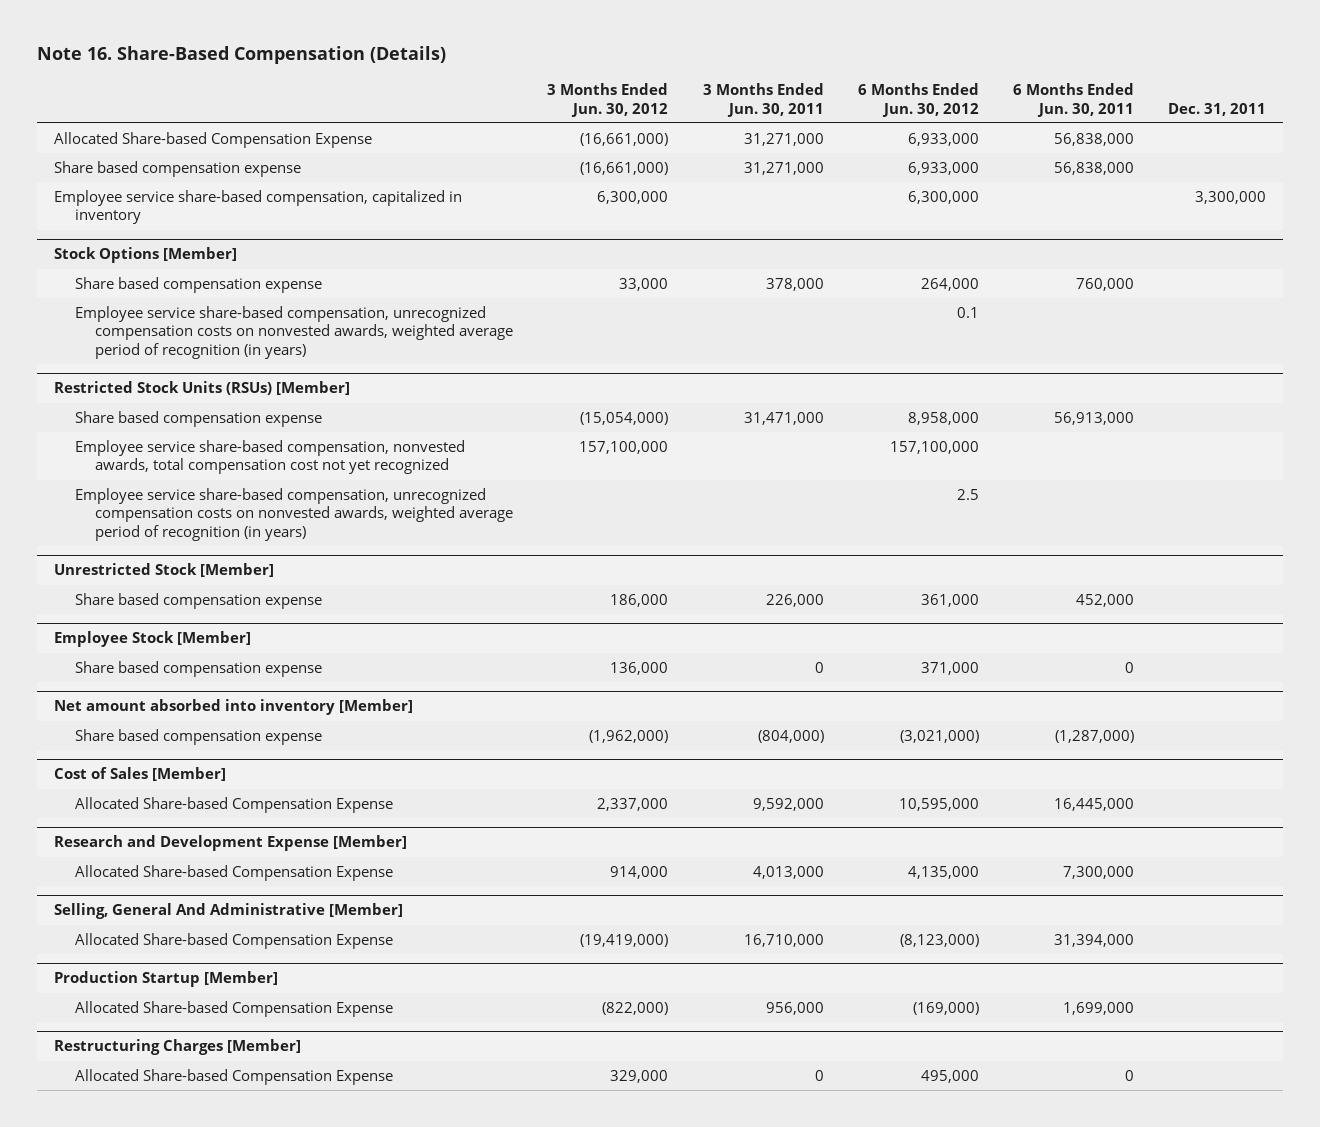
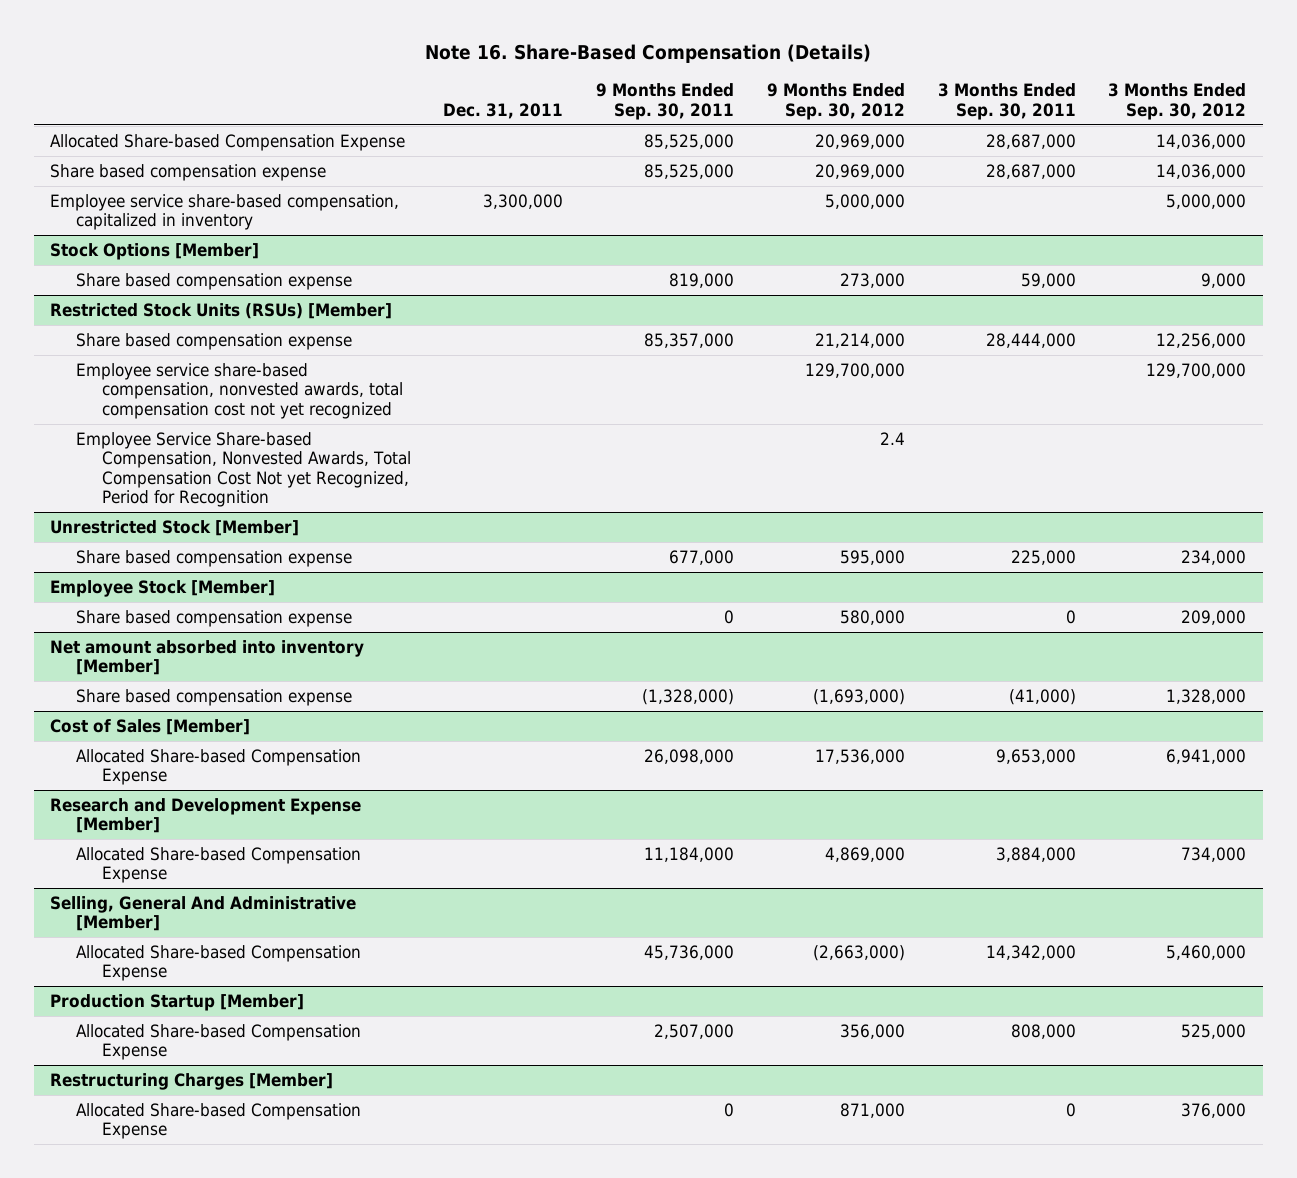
[547,83,669,117] 3 Months Ended Jun. 30, 2012 -> none
[702,83,824,117] 3 Months Ended Jun. 30, 2011 -> none
[857,83,979,117] 6 Months Ended Jun. 30, 2012 -> none
[1013,83,1135,117] 6 Months Ended Jun. 30, 2011 -> none
none -> [596,83,735,120] 9 Months Ended Sep. 30, 2011
none -> [766,83,905,120] 9 Months Ended Sep. 30, 2012
none -> [937,83,1076,120] 3 Months Ended Sep. 30, 2011
none -> [1108,83,1247,120] 3 Months Ended Sep. 30, 2012
[74,306,514,359] Employee service share-based compensation, unrecognized compensation costs on nonvested awards, weighted average period of recognition (in years) -> none
[74,488,514,541] Employee service share-based compensation, unrecognized compensation costs on nonvested awards, weighted average period of recognition (in years) -> [75,431,411,508] Employee Service Share-based Compensation, Nonvested Awards, Total Compensation Cost Not yet Recognized, Period for Recognition

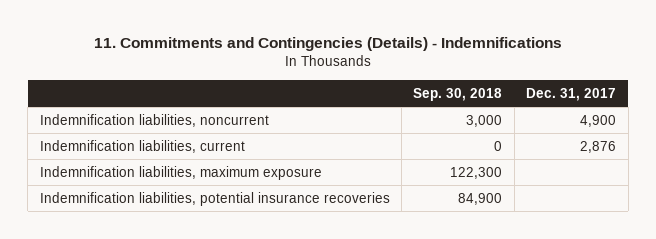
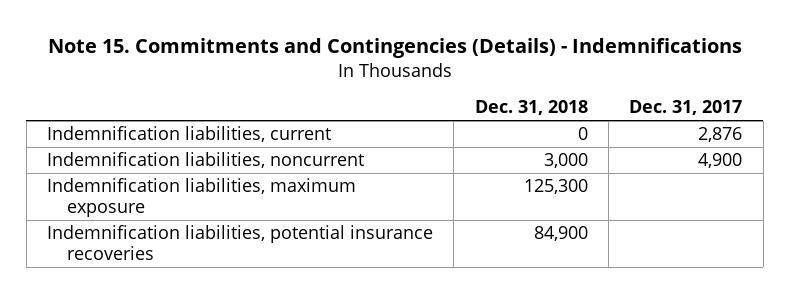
[93,37,562,52] 11. Commitments and Contingencies (Details) - Indemnifications -> [47,38,742,59] Note 15. Commitments and Contingencies (Details) - Indemnifications
[413,87,503,101] Sep. 30, 2018 -> none
none -> [474,100,588,116] Dec. 31, 2018
[39,113,269,127] Indemnification liabilities, noncurrent -> [46,152,364,169] Indemnification liabilities, noncurrent

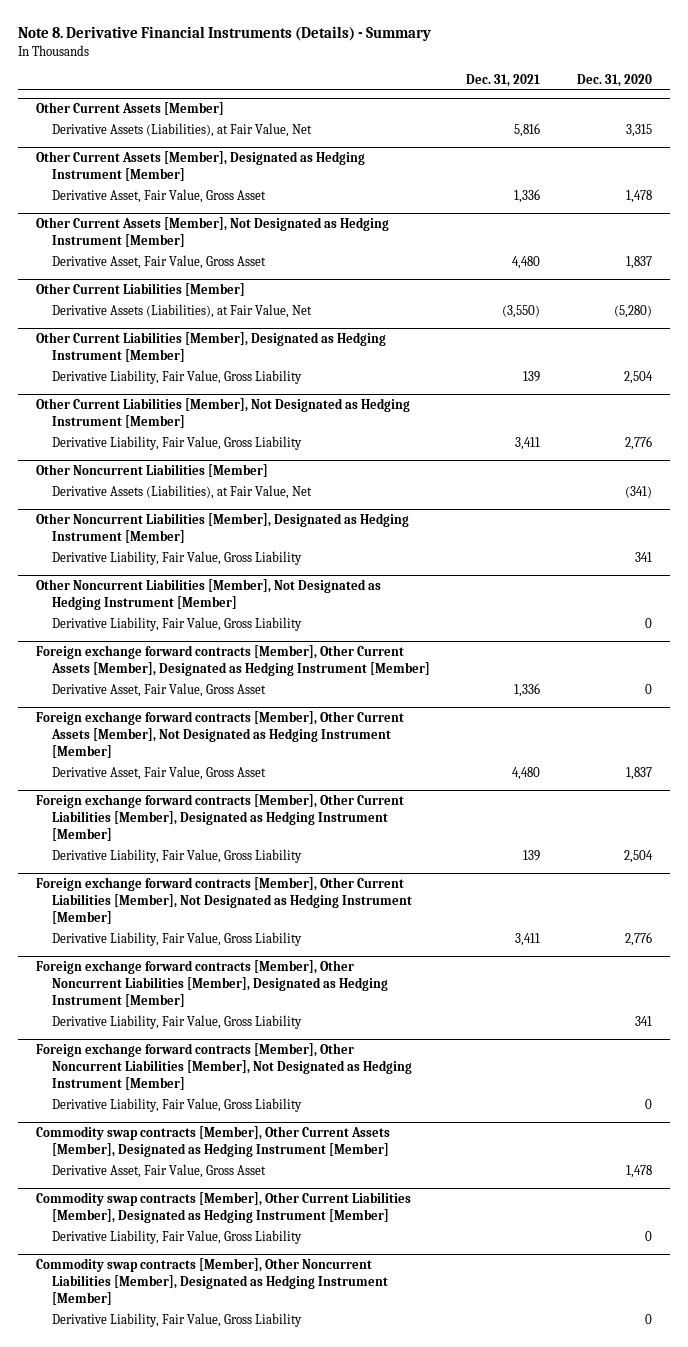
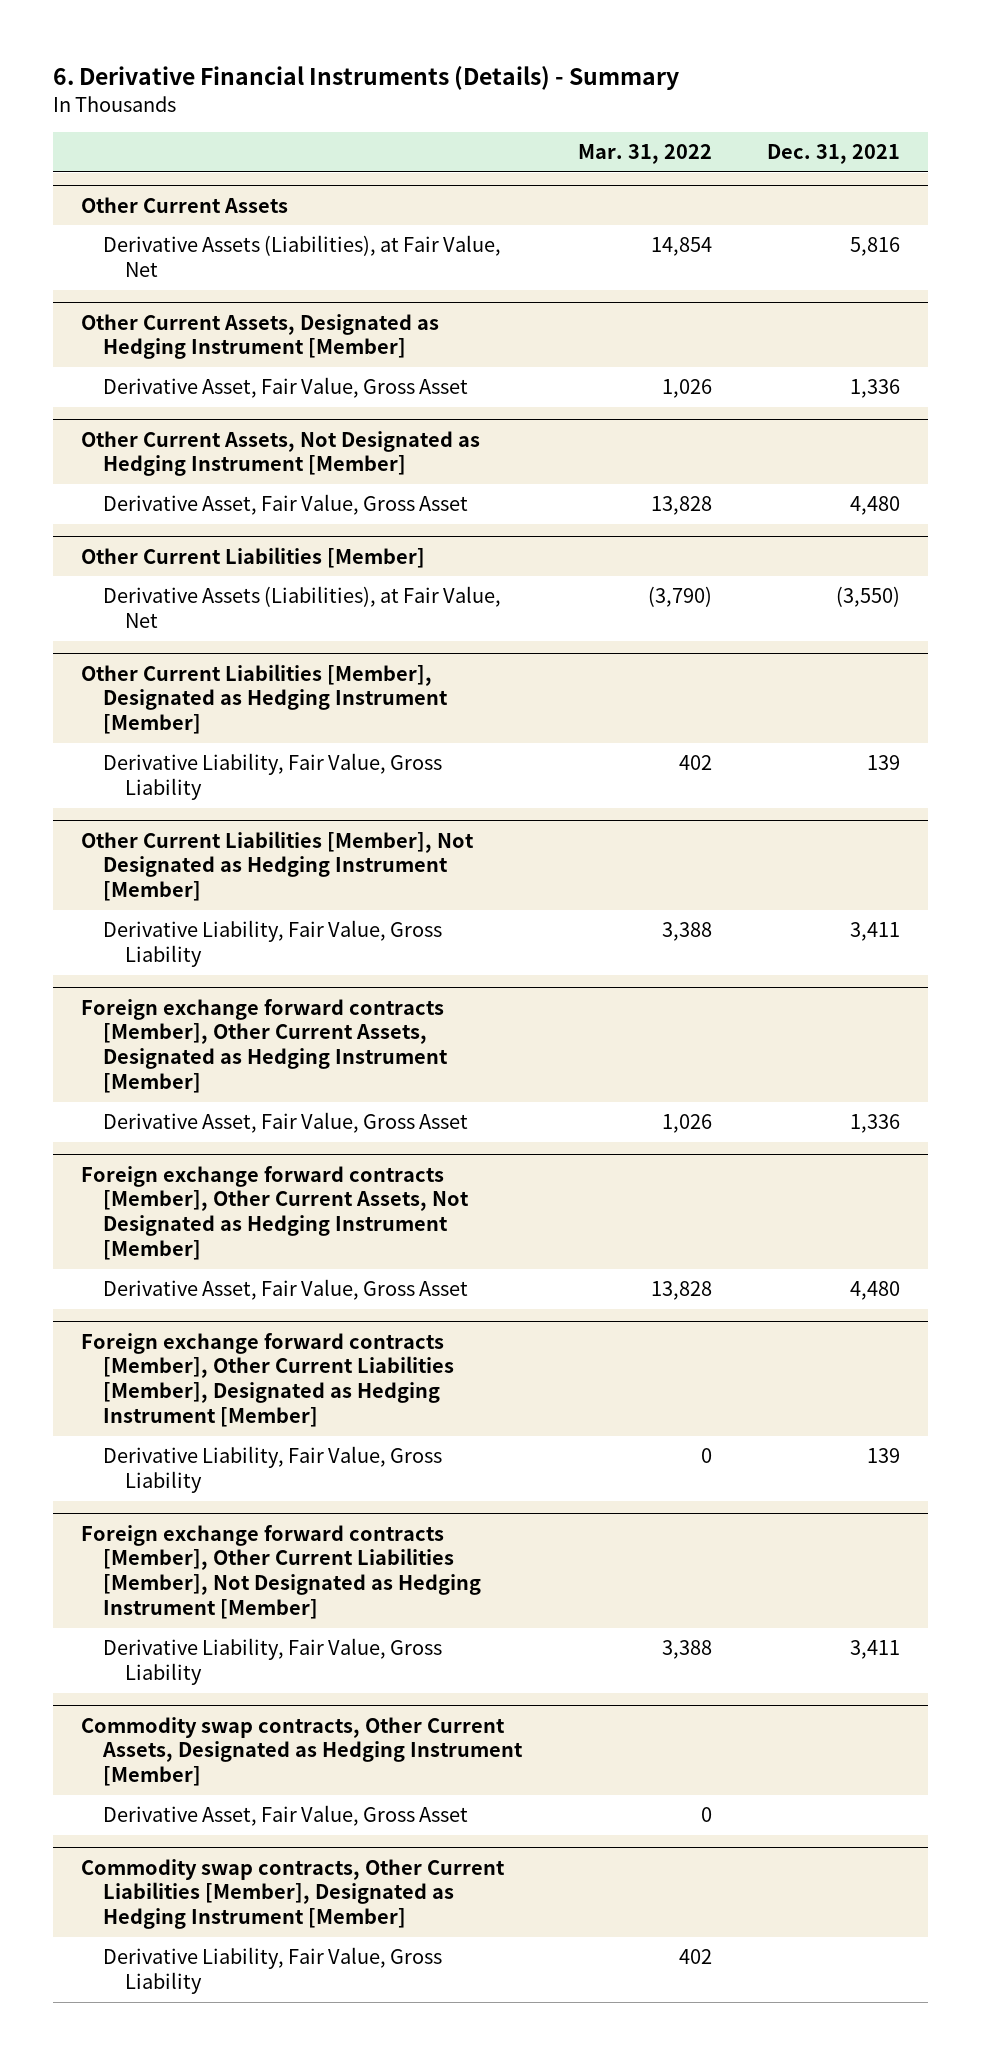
[17,26,431,42] Note 8. Derivative Financial Instruments (Details) - Summary -> [53,65,680,90] 6. Derivative Financial Instruments (Details) - Summary
[576,73,652,87] Dec. 31, 2020 -> none
none -> [577,144,712,165] Mar. 31, 2022
[36,102,225,116] Other Current Assets [Member] -> [81,196,289,213] Other Current Assets
[36,151,366,181] Other Current Assets [Member], Designated as Hedging Instrument [Member] -> [81,313,440,360] Other Current Assets, Designated as Hedging Instrument [Member]
[36,217,390,247] Other Current Assets [Member], Not Designated as Hedging Instrument [Member] -> [81,430,481,477] Other Current Assets, Not Designated as Hedging Instrument [Member]
[36,464,269,478] Other Noncurrent Liabilities [Member] -> none
[52,484,313,499] Derivative Assets (Liabilities), at Fair Value, Net -> none
[36,513,410,543] Other Noncurrent Liabilities [Member], Designated as Hedging Instrument [Member] -> none
[52,550,303,565] Derivative Liability, Fair Value, Gross Liability -> none
[36,579,382,610] Other Noncurrent Liabilities [Member], Not Designated as Hedging Instrument [Member] -> none
[52,616,303,631] Derivative Liability, Fair Value, Gross Liability -> none
[36,645,431,676] Foreign exchange forward contracts [Member], Other Current Assets [Member], Designated as Hedging Instrument [Member] -> [81,998,449,1093] Foreign exchange forward contracts [Member], Other Current Assets, Designated as Hedging Instrument [Member]
[36,711,405,758] Foreign exchange forward contracts [Member], Other Current Assets [Member], Not Designated as Hedging Instrument [Member] -> [81,1165,470,1260] Foreign exchange forward contracts [Member], Other Current Assets, Not Designated as Hedging Instrument [Member]
[36,960,389,1007] Foreign exchange forward contracts [Member], Other Noncurrent Liabilities [Member], Designated as Hedging Instrument [Member] -> none
[52,1014,303,1029] Derivative Liability, Fair Value, Gross Liability -> none
[36,1043,413,1090] Foreign exchange forward contracts [Member], Other Noncurrent Liabilities [Member], Not Designated as Hedging Instrument [Member] -> none
[52,1097,303,1112] Derivative Liability, Fair Value, Gross Liability -> none
[36,1126,391,1157] Commodity swap contracts [Member], Other Current Assets [Member], Designated as Hedging Instrument [Member] -> [81,1716,524,1787] Commodity swap contracts, Other Current Assets, Designated as Hedging Instrument [Member]
[36,1192,412,1223] Commodity swap contracts [Member], Other Current Liabilities [Member], Designated as Hedging Instrument [Member] -> [81,1858,506,1930] Commodity swap contracts, Other Current Liabilities [Member], Designated as Hedging Instrument [Member]
[36,1258,389,1305] Commodity swap contracts [Member], Other Noncurrent Liabilities [Member], Designated as Hedging Instrument [Member] -> none
[52,1312,303,1327] Derivative Liability, Fair Value, Gross Liability -> none

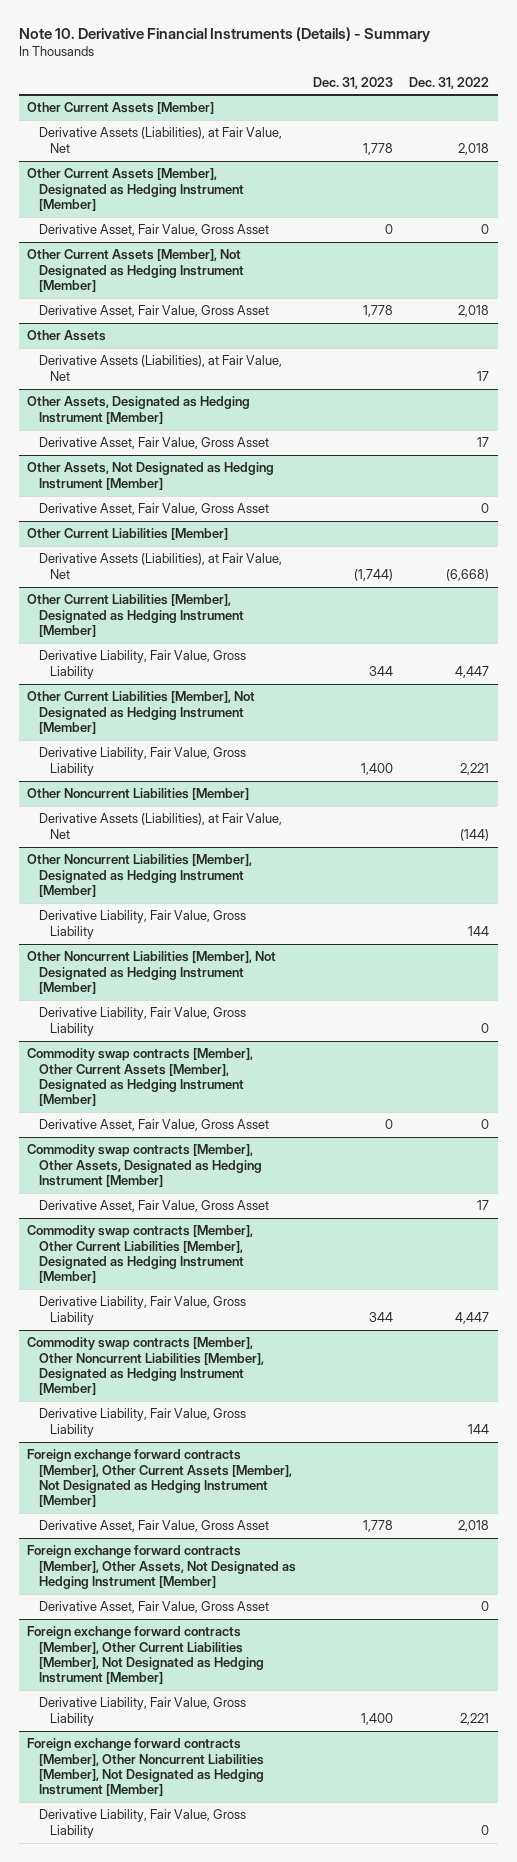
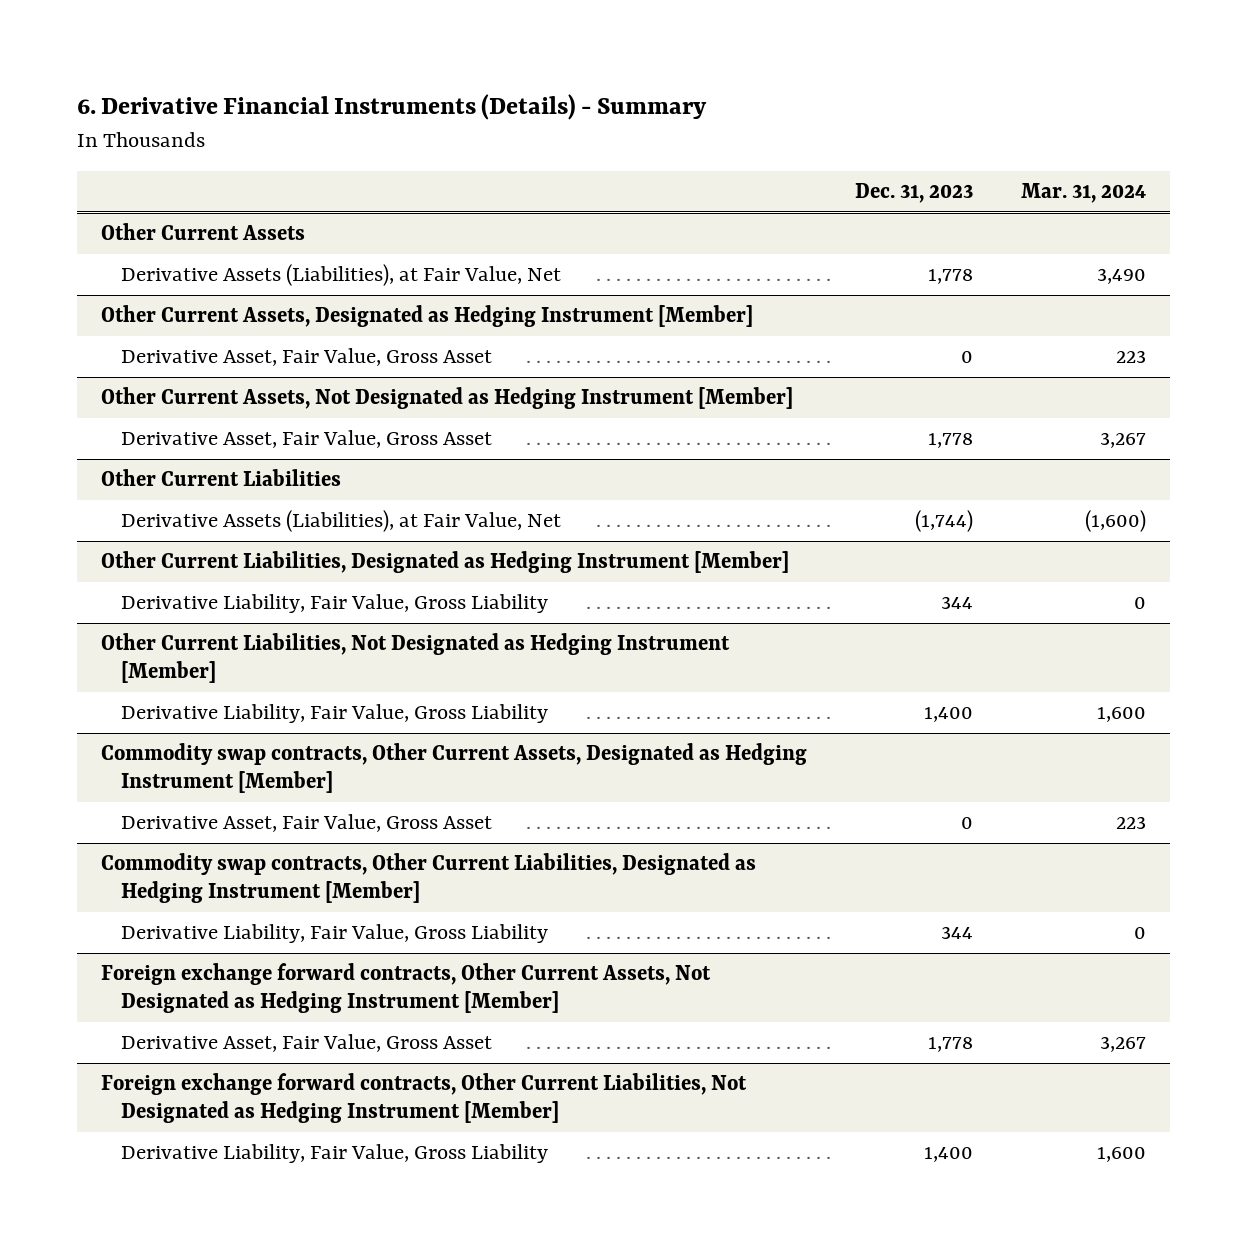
[18,26,430,42] Note 10. Derivative Financial Instruments (Details) - Summary -> [76,94,707,121] 6. Derivative Financial Instruments (Details) - Summary
[409,76,490,89] Dec. 31, 2022 -> none
none -> [1021,183,1147,204] Mar. 31, 2024
[27,102,215,115] Other Current Assets [Member] -> [100,223,305,241] Other Current Assets
[27,168,244,212] Other Current Assets [Member], Designated as Hedging Instrument [Member] -> [100,305,753,328] Other Current Assets, Designated as Hedging Instrument [Member]
[27,249,244,293] Other Current Assets [Member], Not Designated as Hedging Instrument [Member] -> [100,387,793,410] Other Current Assets, Not Designated as Hedging Instrument [Member]
[27,330,107,342] Other Assets -> none
[38,355,282,381] Derivative Assets (Liabilities), at Fair Value, Net -> none
[27,396,251,424] Other Assets, Designated as Hedging Instrument [Member] -> none
[38,437,269,450] Derivative Asset, Fair Value, Gross Asset -> none
[27,462,275,490] Other Assets, Not Designated as Hedging Instrument [Member] -> none
[38,503,269,516] Derivative Asset, Fair Value, Gross Asset -> none
[27,528,229,541] Other Current Liabilities [Member] -> [100,469,341,487] Other Current Liabilities
[27,594,244,638] Other Current Liabilities [Member], Designated as Hedging Instrument [Member] -> [100,551,789,574] Other Current Liabilities, Designated as Hedging Instrument [Member]
[27,691,256,735] Other Current Liabilities [Member], Not Designated as Hedging Instrument [Member] -> [100,633,730,684] Other Current Liabilities, Not Designated as Hedging Instrument [Member]
[27,788,250,801] Other Noncurrent Liabilities [Member] -> none
[38,813,282,839] Derivative Assets (Liabilities), at Fair Value, Net -> none
[27,854,253,898] Other Noncurrent Liabilities [Member], Designated as Hedging Instrument [Member] -> none
[38,910,246,939] Derivative Liability, Fair Value, Gross Liability -> none
[27,951,277,995] Other Noncurrent Liabilities [Member], Not Designated as Hedging Instrument [Member] -> none
[38,1007,246,1036] Derivative Liability, Fair Value, Gross Liability -> none
[27,1048,254,1107] Commodity swap contracts [Member], Other Current Assets [Member], Designated as Hedging Instrument [Member] -> [100,743,807,794] Commodity swap contracts, Other Current Assets, Designated as Hedging Instrument [Member]
[27,1144,262,1188] Commodity swap contracts [Member], Other Assets, Designated as Hedging Instrument [Member] -> none
[38,1200,269,1213] Derivative Asset, Fair Value, Gross Asset -> none
[27,1225,254,1284] Commodity swap contracts [Member], Other Current Liabilities [Member], Designated as Hedging Instrument [Member] -> [100,853,756,904] Commodity swap contracts, Other Current Liabilities, Designated as Hedging Instrument [Member]
[27,1337,264,1396] Commodity swap contracts [Member], Other Noncurrent Liabilities [Member], Designated as Hedging Instrument [Member] -> none
[38,1408,246,1437] Derivative Liability, Fair Value, Gross Liability -> none
[27,1449,292,1508] Foreign exchange forward contracts [Member], Other Current Assets [Member], Not Designated as Hedging Instrument [Member] -> [100,963,711,1014] Foreign exchange forward contracts, Other Current Assets, Not Designated as Hedging Instrument [Member]
[27,1545,296,1590] Foreign exchange forward contracts [Member], Other Assets, Not Designated as Hedging Instrument [Member] -> none
[38,1601,269,1614] Derivative Asset, Fair Value, Gross Asset -> none
[27,1626,264,1685] Foreign exchange forward contracts [Member], Other Current Liabilities [Member], Not Designated as Hedging Instrument [Member] -> [100,1073,747,1124] Foreign exchange forward contracts, Other Current Liabilities, Not Designated as Hedging Instrument [Member]
[27,1738,264,1797] Foreign exchange forward contracts [Member], Other Noncurrent Liabilities [Member], Not Designated as Hedging Instrument [Member] -> none
[38,1809,246,1838] Derivative Liability, Fair Value, Gross Liability -> none

